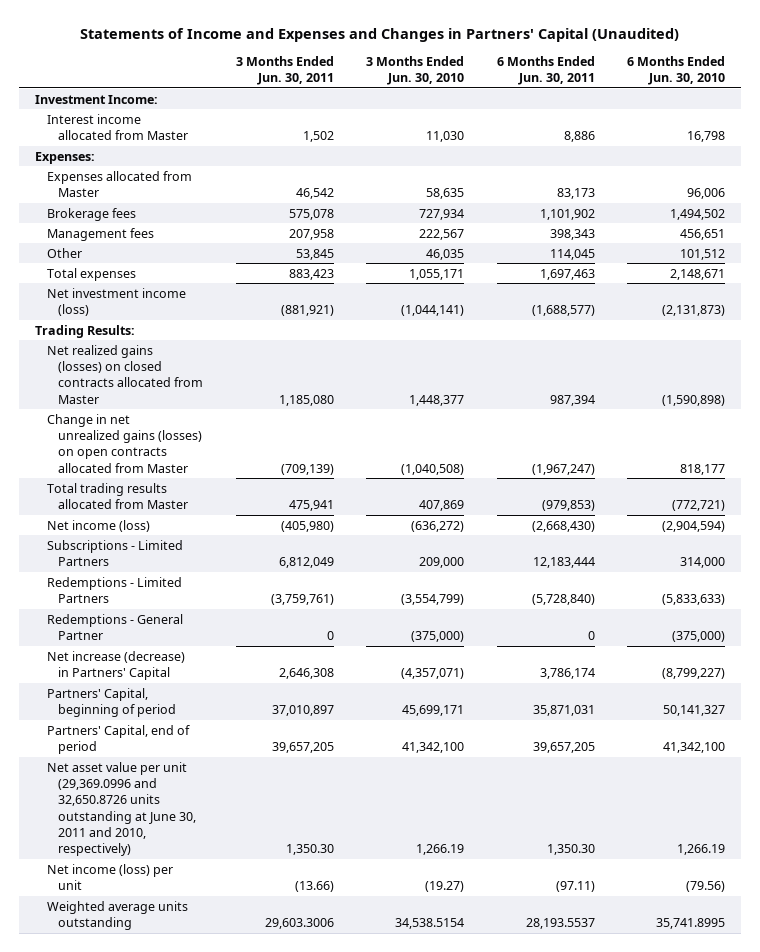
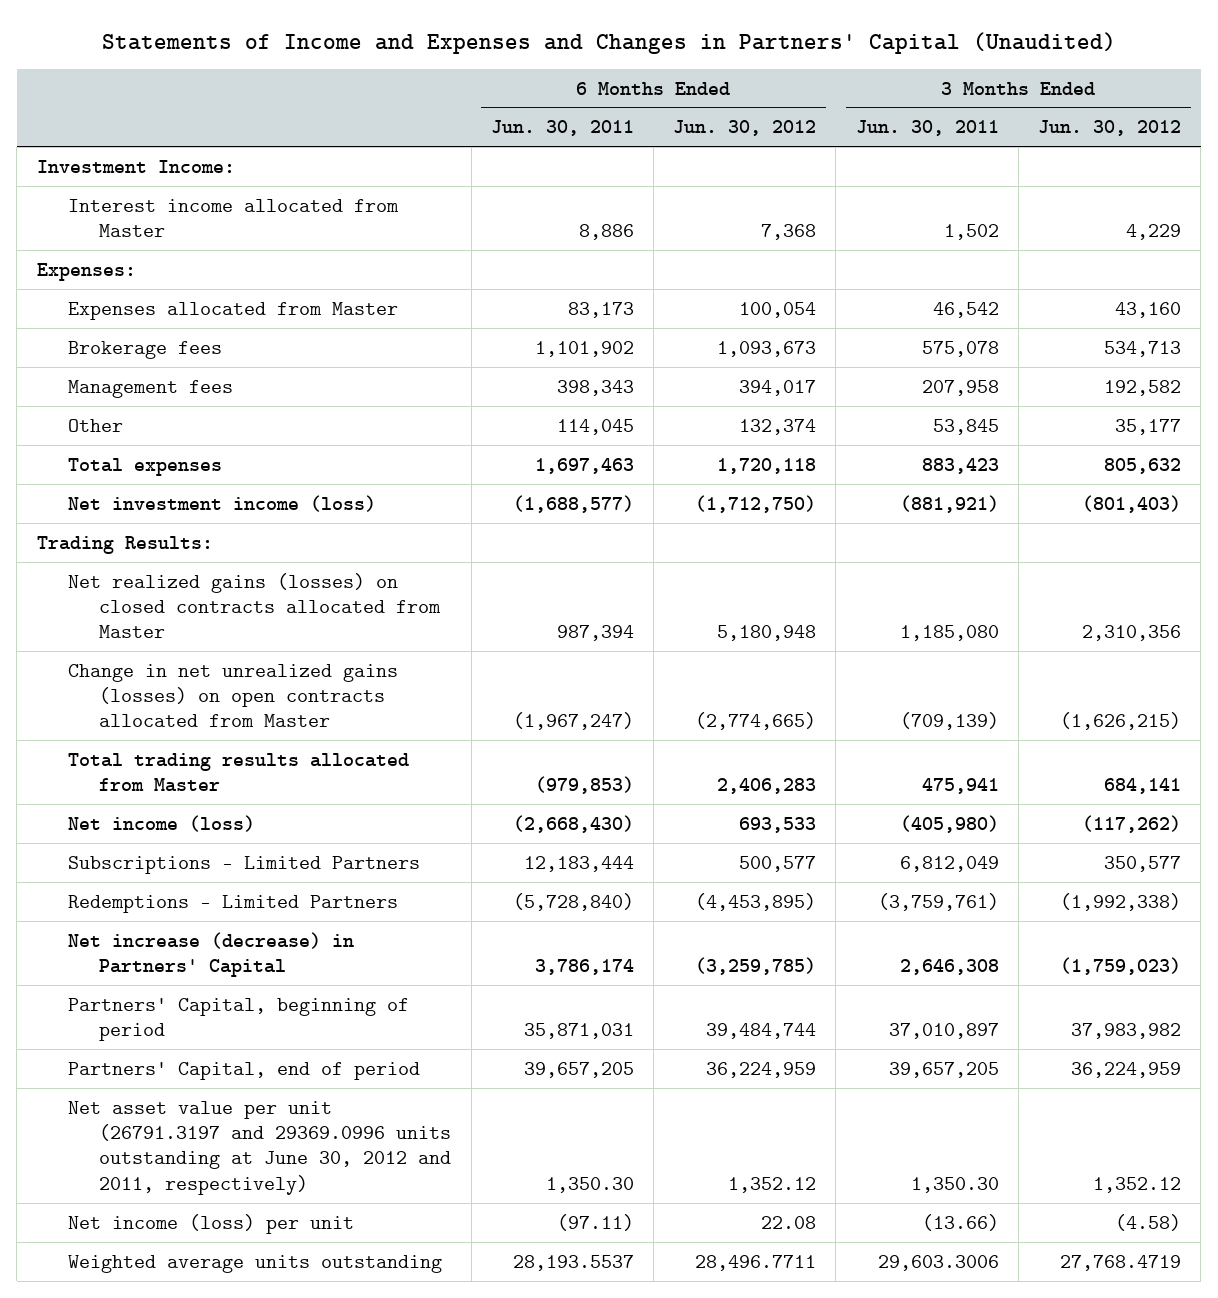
[366,56,465,86] 3 Months Ended Jun. 30, 2010 -> none
[626,56,725,86] 6 Months Ended Jun. 30, 2010 -> none
none -> [673,120,817,137] Jun. 30, 2012
none -> [1037,120,1181,137] Jun. 30, 2012
[46,613,183,641] Redemptions - General Partner -> none
[46,761,197,857] Net asset value per unit (29,369.0996 and 32,650.8726 units outstanding at June 30, 2011 and 2010, respectively) -> [67,1100,452,1195] Net asset value per unit (26791.3197 and 29369.0996 units outstanding at June 30, 2012 and 2011, respectively)

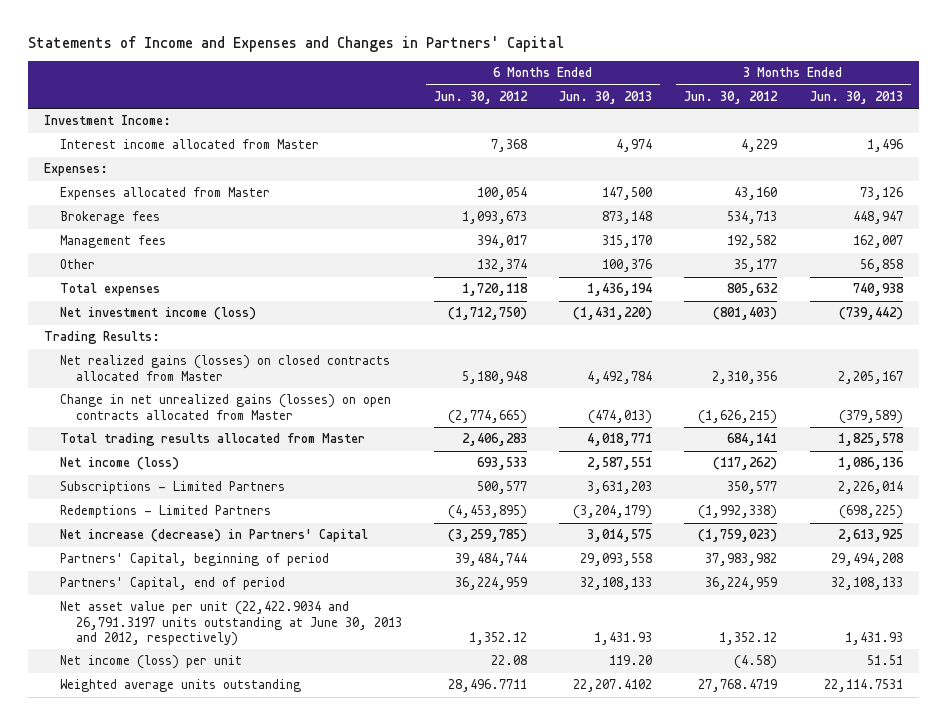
[101,31,1116,54] Statements of Income and Expenses and Changes in Partners' Capital (Unaudited) -> [27,36,564,53] Statements of Income and Expenses and Changes in Partners' Capital
[490,120,634,137] Jun. 30, 2011 -> none
[855,120,999,137] Jun. 30, 2011 -> none
none -> [559,91,653,105] Jun. 30, 2013
none -> [809,91,903,105] Jun. 30, 2013
[67,1100,452,1195] Net asset value per unit (26791.3197 and 29369.0996 units outstanding at June 30, 2012 and 2011, respectively) -> [59,601,402,646] Net asset value per unit (22,422.9034 and 26,791.3197 units outstanding at June 30, 2013 and 2012, respectively)

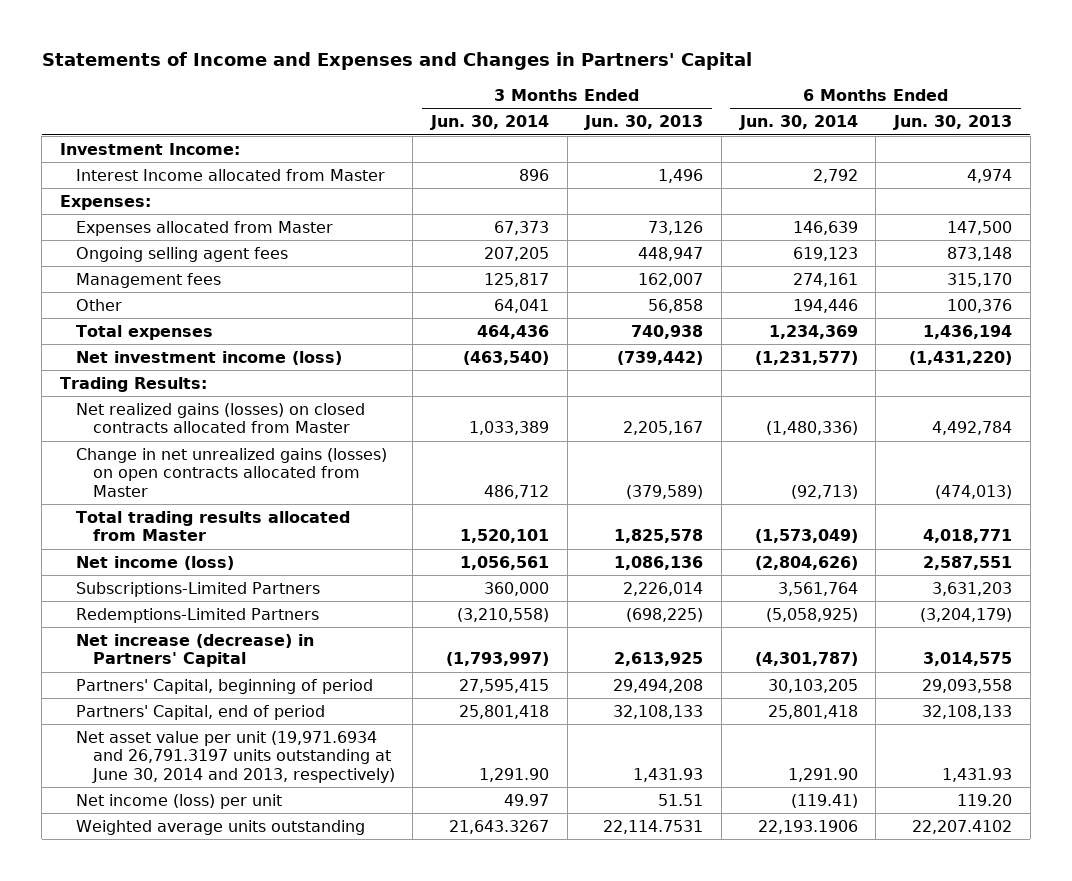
[434,91,529,105] Jun. 30, 2012 -> none
[684,91,779,105] Jun. 30, 2012 -> none
none -> [429,115,549,131] Jun. 30, 2014
none -> [738,115,858,131] Jun. 30, 2014
[59,139,319,150] Interest income allocated from Master -> [76,168,386,181] Interest Income allocated from Master
[59,211,160,225] Brokerage fees -> [76,246,289,262] Ongoing selling agent fees
[59,481,285,495] Subscriptions - Limited Partners -> [76,581,321,597] Subscriptions-Limited Partners
[59,505,271,519] Redemptions - Limited Partners -> [76,607,320,623] Redemptions-Limited Partners
[59,601,402,646] Net asset value per unit (22,422.9034 and 26,791.3197 units outstanding at June 30, 2013 and 2012, respectively) -> [76,730,395,783] Net asset value per unit (19,971.6934 and 26,791.3197 units outstanding at June 30, 2014 and 2013, respectively)

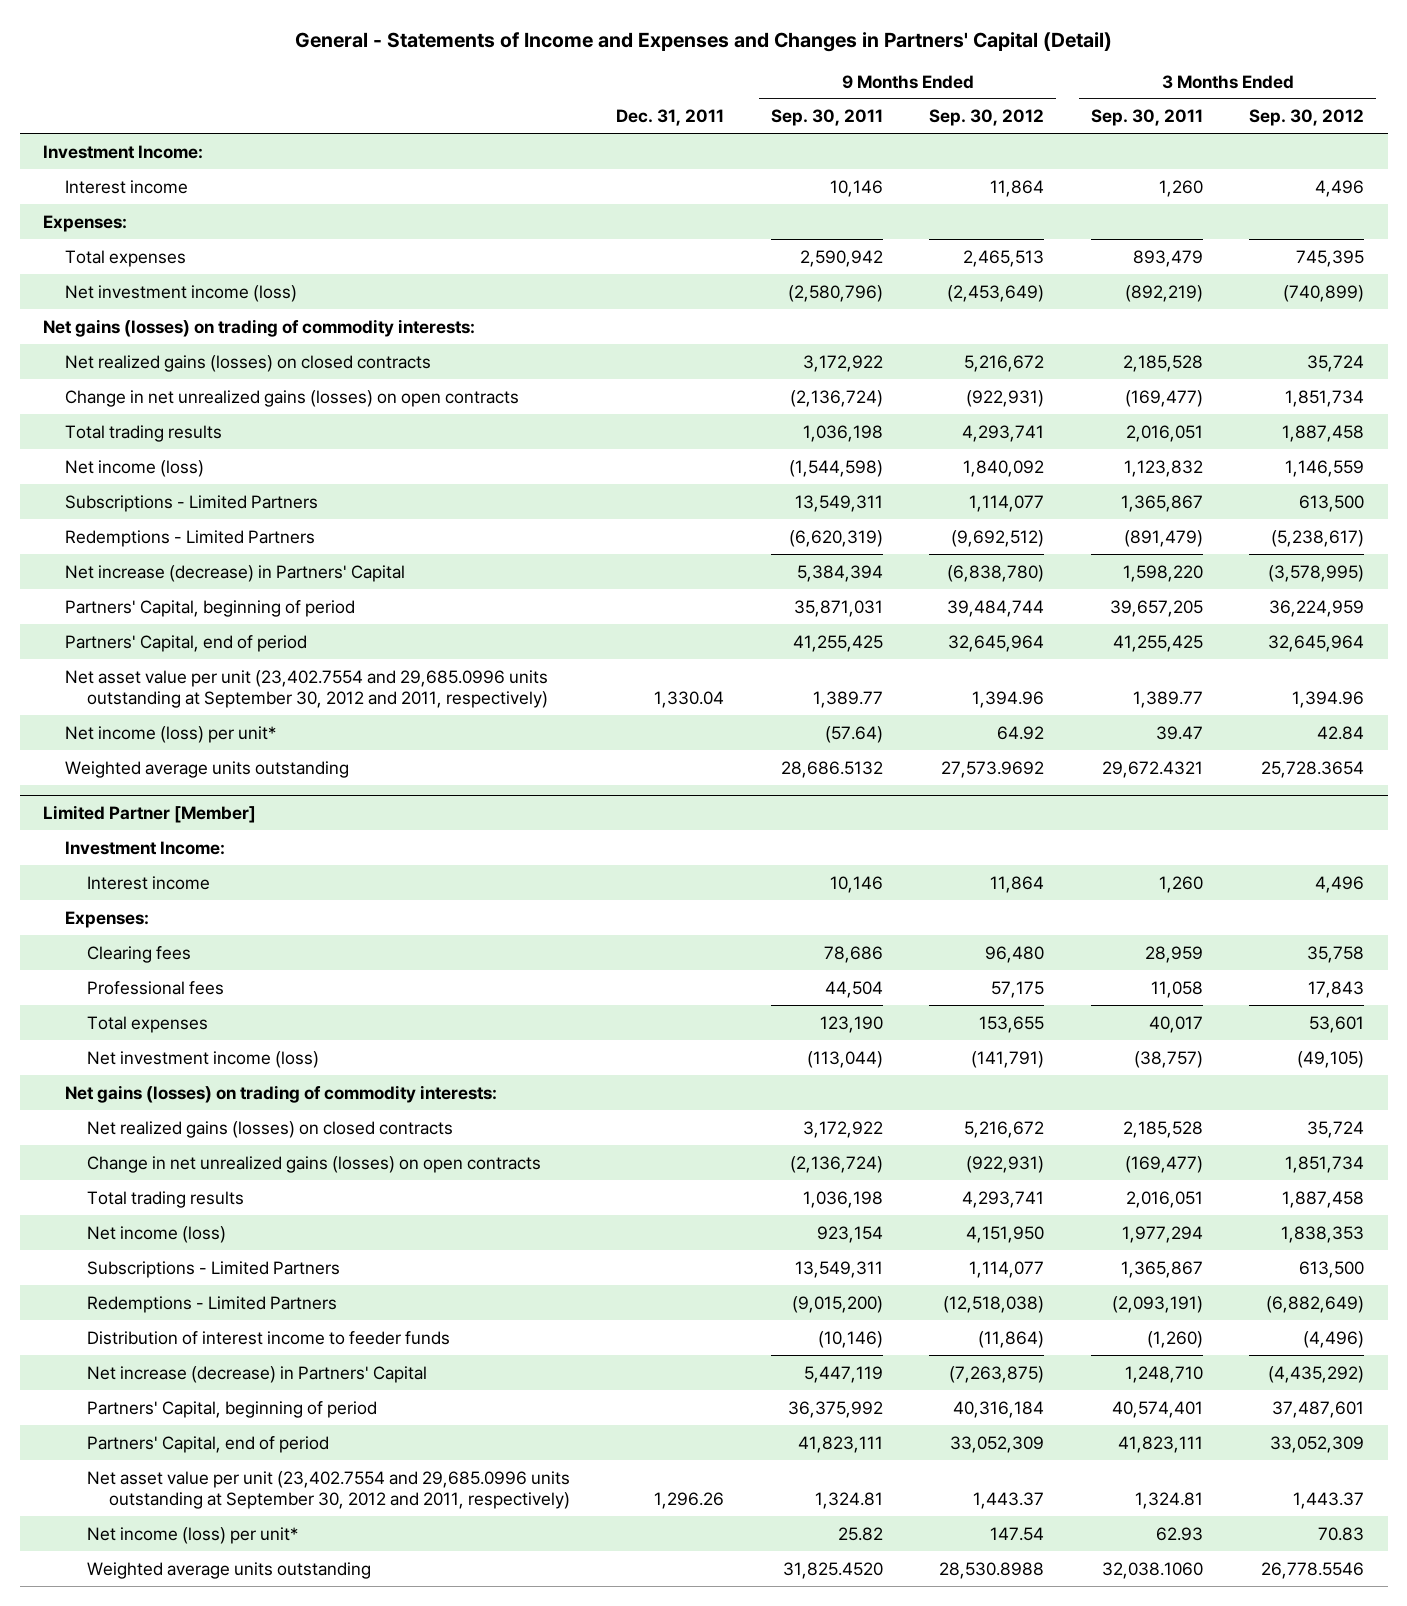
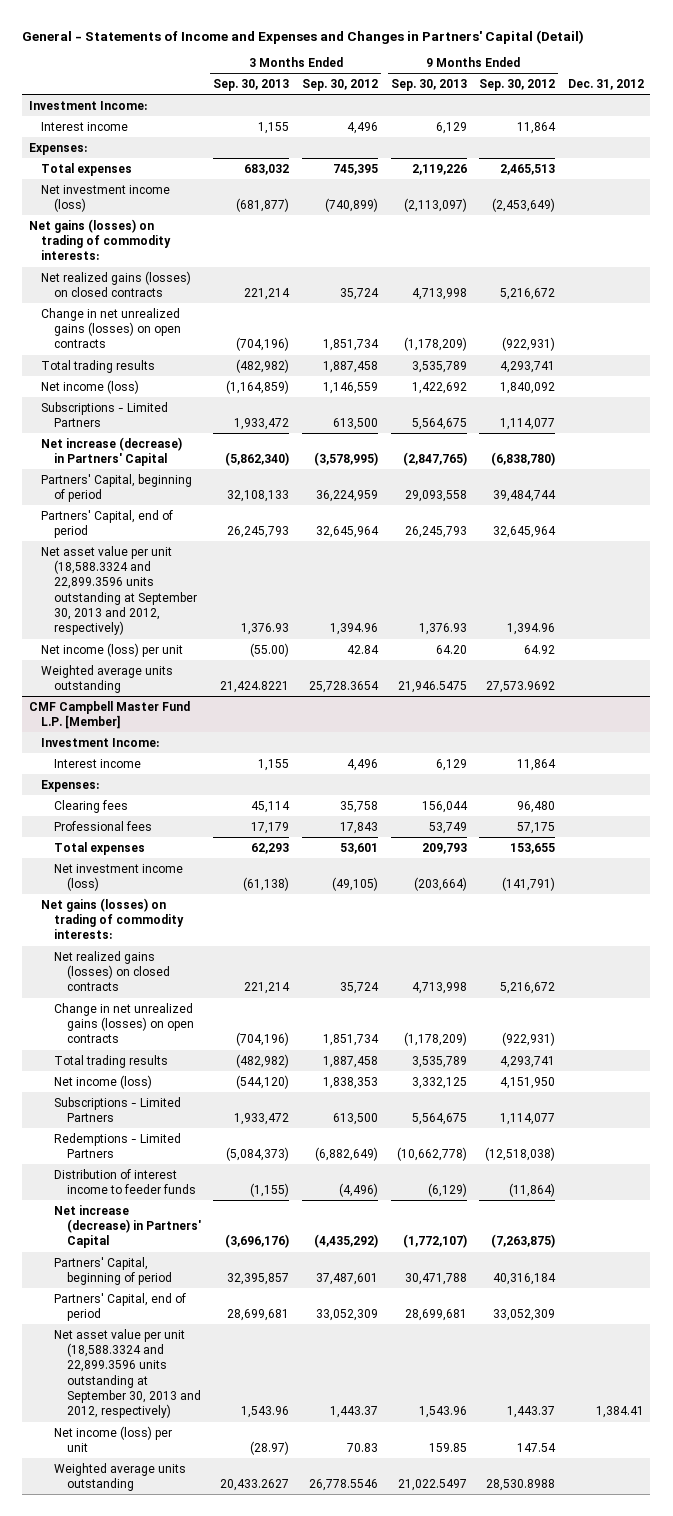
[616,109,725,127] Dec. 31, 2011 -> none
[770,109,883,127] Sep. 30, 2011 -> none
[1090,109,1203,127] Sep. 30, 2011 -> none
none -> [213,79,290,92] Sep. 30, 2013
none -> [390,79,467,92] Sep. 30, 2013
none -> [567,79,644,91] Dec. 31, 2012
[64,529,315,547] Redemptions - Limited Partners -> none
[64,669,549,708] Net asset value per unit (23,402.7554 and 29,685.0996 units outstanding at September 30, 2012 and 2011, respectively) -> [41,545,198,636] Net asset value per unit (18,588.3324 and 22,899.3596 units outstanding at September 30, 2013 and 2012, respectively)
[64,725,276,743] Net income (loss) per unit* -> [41,642,184,657] Net income (loss) per unit
[42,805,256,824] Limited Partner [Member] -> none
none -> [28,700,190,729] CMF Campbell Master Fund L.P. [Member]
[87,1470,571,1509] Net asset value per unit (23,402.7554 and 29,685.0996 units outstanding at September 30, 2012 and 2011, respectively) -> [54,1328,201,1419] Net asset value per unit (18,588.3324 and 22,899.3596 units outstanding at September 30, 2013 and 2012, respectively)
[87,1526,299,1544] Net income (loss) per unit* -> [54,1425,173,1452] Net income (loss) per unit

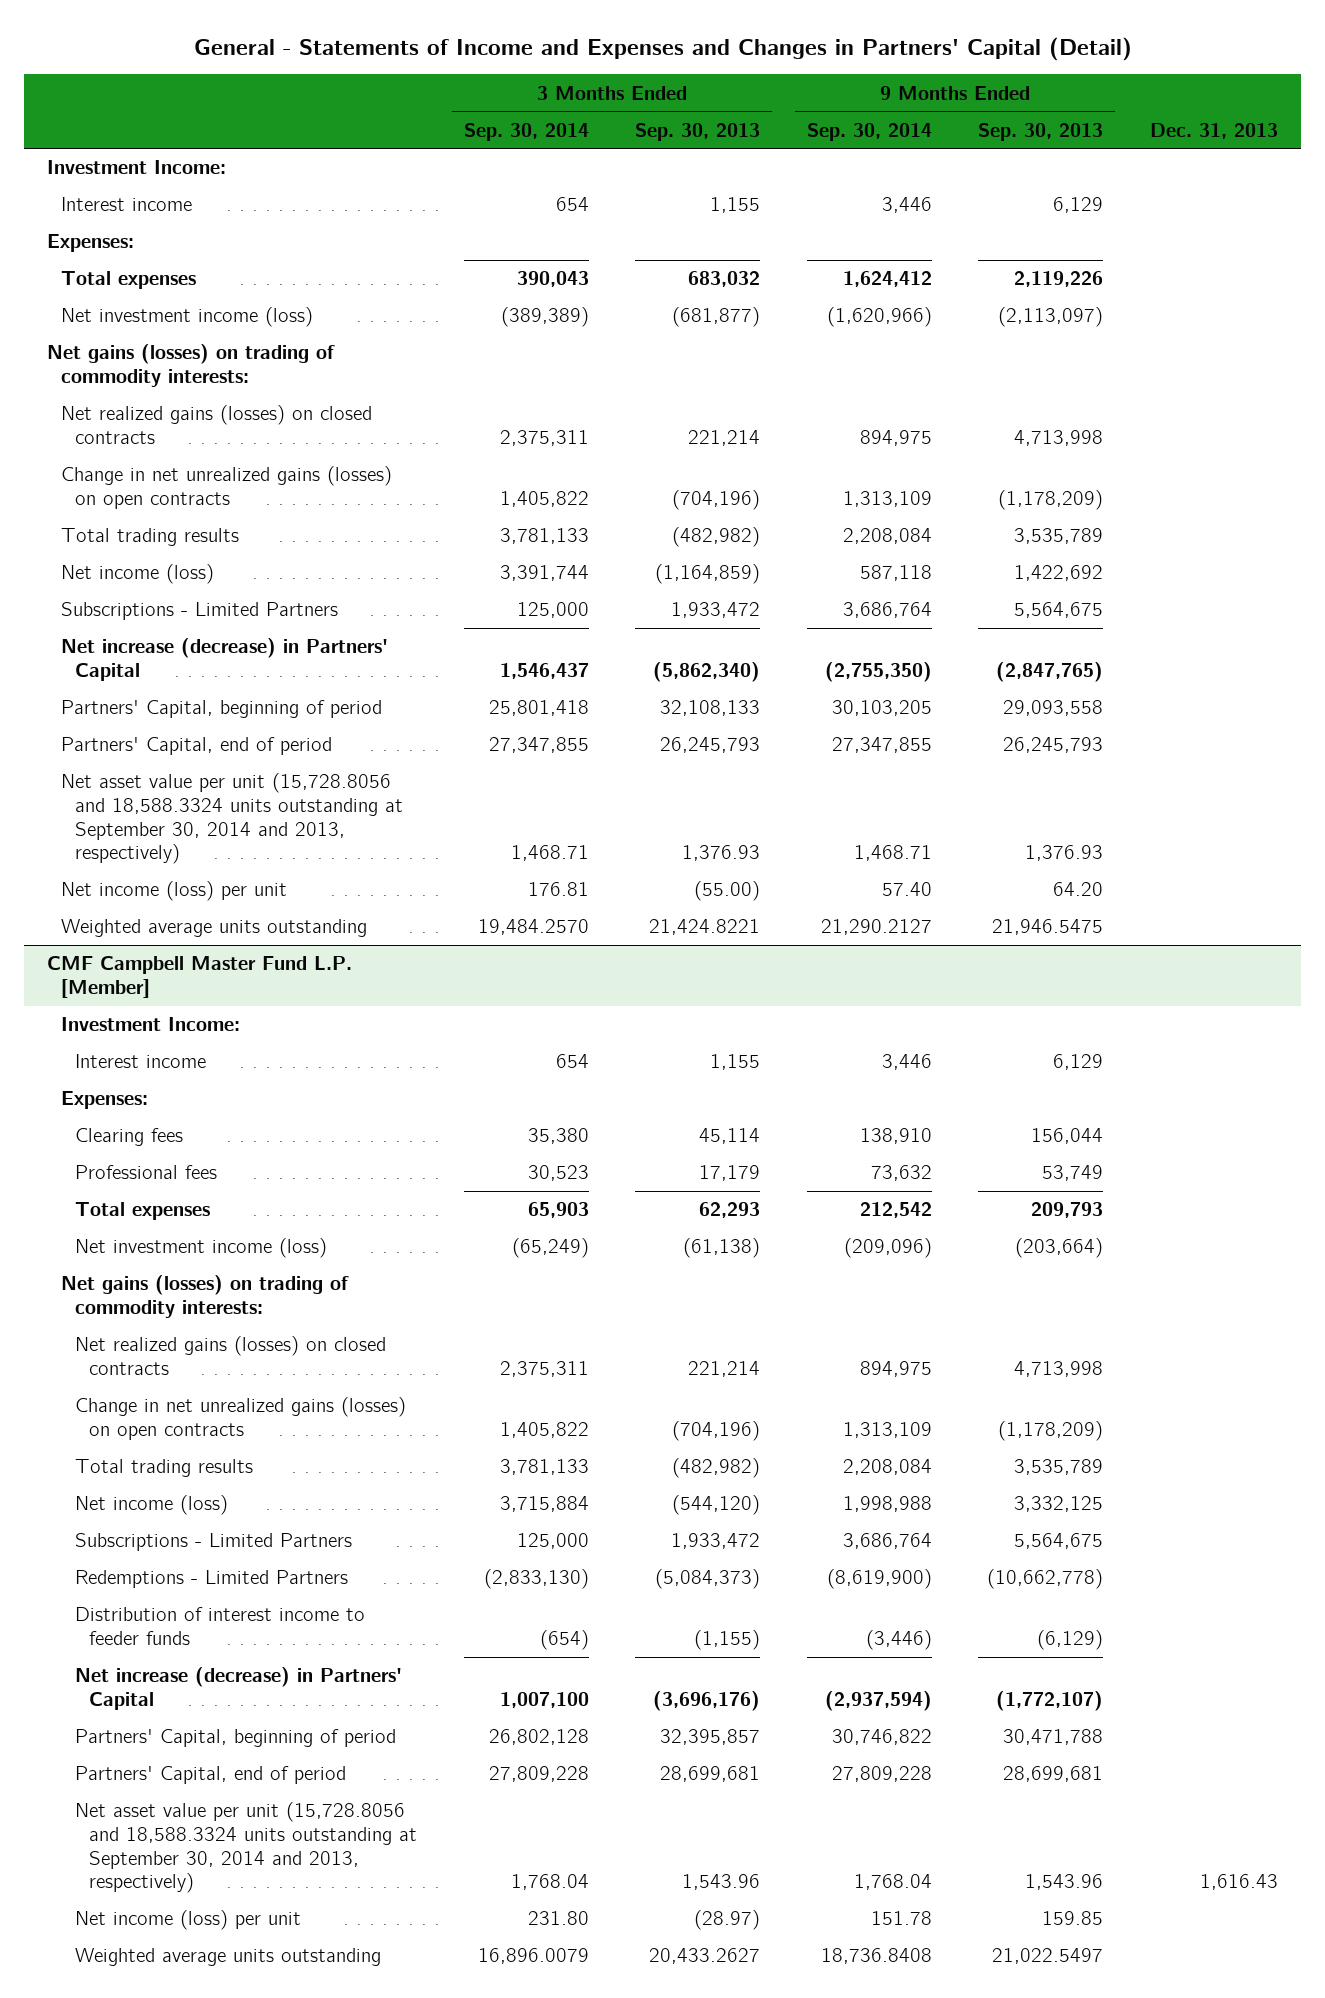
[302,79,379,92] Sep. 30, 2012 -> none
[479,79,556,92] Sep. 30, 2012 -> none
[567,79,644,91] Dec. 31, 2012 -> none
none -> [463,122,589,141] Sep. 30, 2014
none -> [806,122,932,141] Sep. 30, 2014
none -> [1149,122,1278,139] Dec. 31, 2013
[41,545,198,636] Net asset value per unit (18,588.3324 and 22,899.3596 units outstanding at September 30, 2013 and 2012, respectively) -> [61,773,404,865] Net asset value per unit (15,728.8056 and 18,588.3324 units outstanding at September 30, 2014 and 2013, respectively)
[54,1328,201,1419] Net asset value per unit (18,588.3324 and 22,899.3596 units outstanding at September 30, 2013 and 2012, respectively) -> [75,1802,418,1894] Net asset value per unit (15,728.8056 and 18,588.3324 units outstanding at September 30, 2014 and 2013, respectively)

